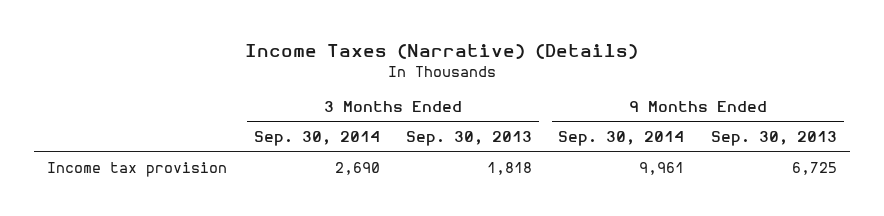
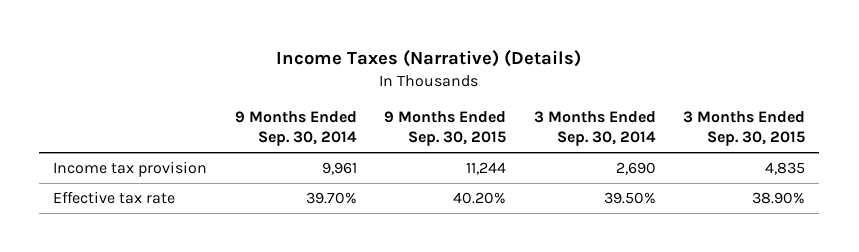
[406,130,533,146] Sep. 30, 2013 -> none
[710,130,837,146] Sep. 30, 2013 -> none
none -> [384,111,507,147] 9 Months Ended Sep. 30, 2015
none -> [683,111,806,147] 3 Months Ended Sep. 30, 2015
none -> [53,191,176,205] Effective tax rate

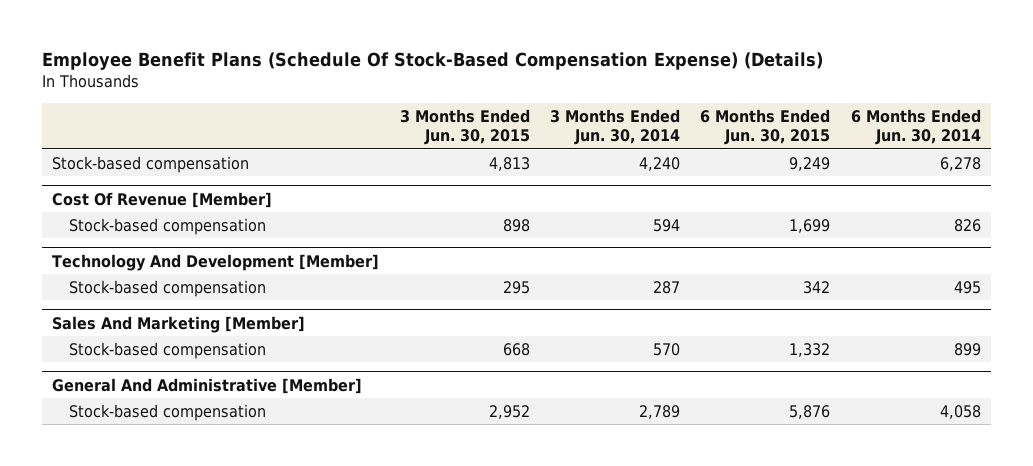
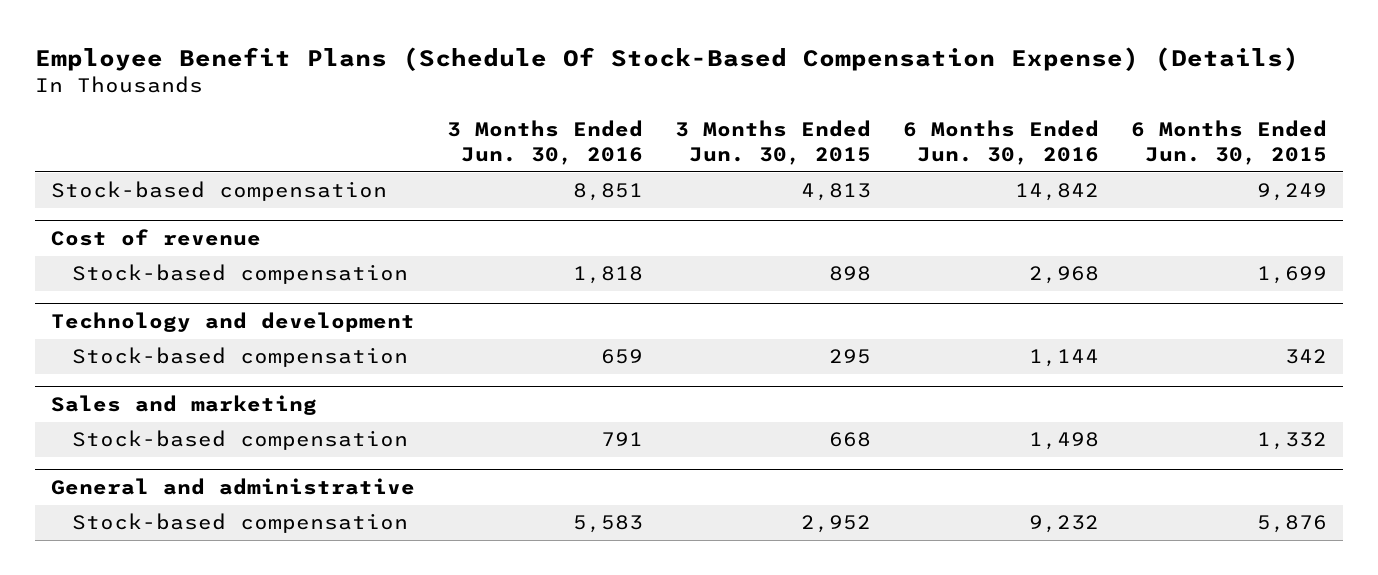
[550,108,681,146] 3 Months Ended Jun. 30, 2014 -> none
[850,108,981,146] 6 Months Ended Jun. 30, 2014 -> none
none -> [447,119,644,166] 3 Months Ended Jun. 30, 2016
none -> [902,119,1099,166] 6 Months Ended Jun. 30, 2016
[52,191,273,208] Cost Of Revenue [Member] -> [51,229,262,247] Cost of revenue
[52,253,380,271] Technology And Development [Member] -> [51,312,416,333] Technology and development
[52,315,306,333] Sales And Marketing [Member] -> [51,395,318,416] Sales and marketing
[52,377,363,394] General And Administrative [Member] -> [51,478,416,496] General and administrative

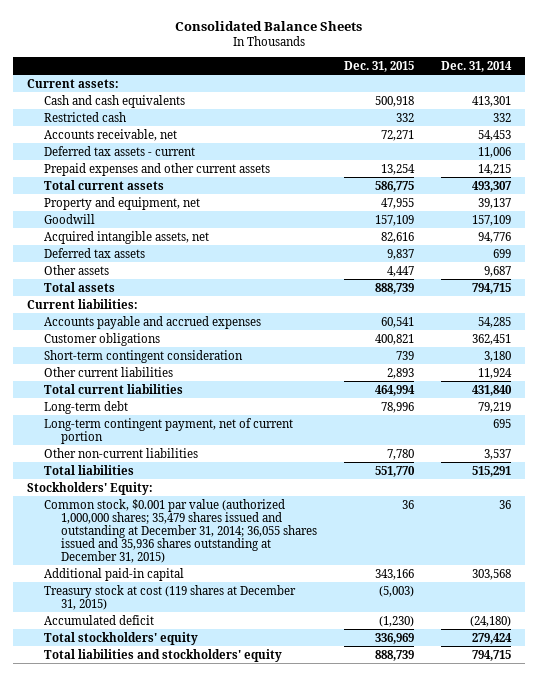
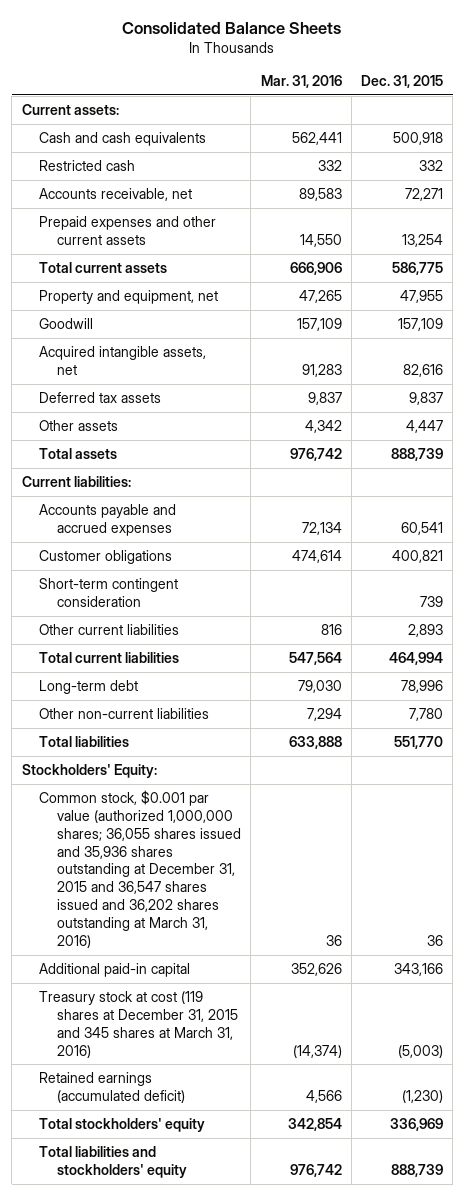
[441,60,513,72] Dec. 31, 2014 -> none
none -> [260,75,342,89] Mar. 31, 2016
[43,145,195,156] Deferred tax assets - current -> none
[43,417,293,444] Long-term contingent payment, net of current portion -> none
[43,498,317,563] Common stock, $0.001 par value (authorized 1,000,000 shares; 35,479 shares issued and outstanding at December 31, 2014; 36,055 shares issued and 35,936 shares outstanding at December 31, 2015) -> [39,790,242,948] Common stock, $0.001 par value (authorized 1,000,000 shares; 36,055 shares issued and 35,936 shares outstanding at December 31, 2015 and 36,547 shares issued and 36,202 shares outstanding at March 31, 2016)
[43,584,296,610] Treasury stock at cost (119 shares at December 31, 2015) -> [39,991,239,1058] Treasury stock at cost (119 shares at December 31, 2015 and 345 shares at March 31, 2016)
[43,614,154,625] Accumulated deficit -> [39,1072,186,1103] Retained earnings (accumulated deficit)

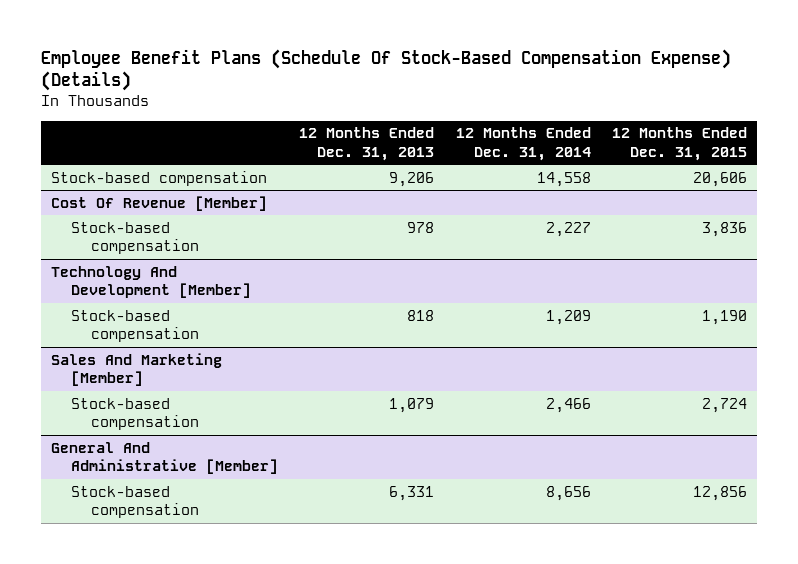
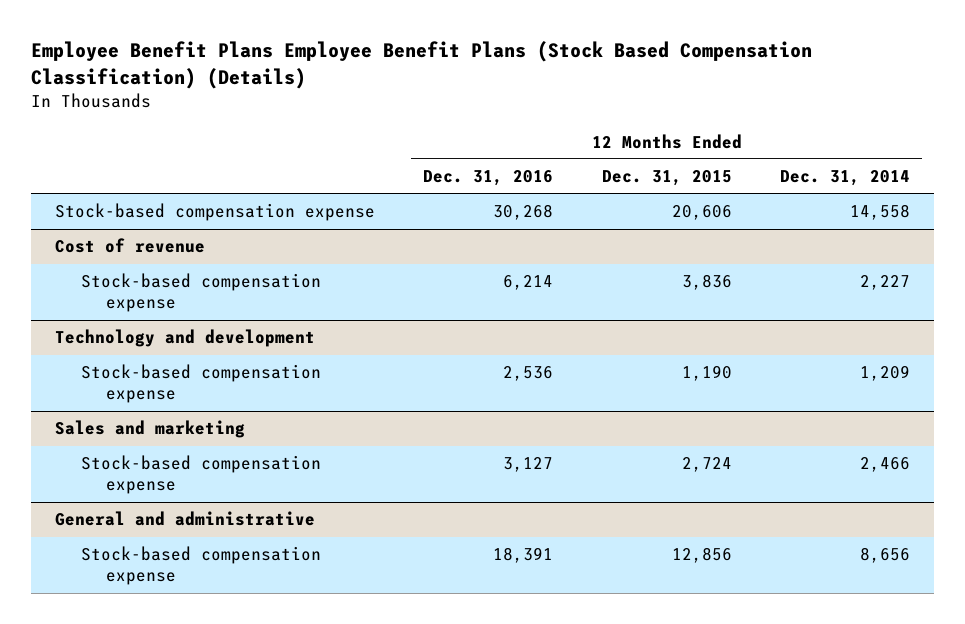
[40,48,731,92] Employee Benefit Plans (Schedule Of Stock-Based Compensation Expense) (Details) -> [30,41,812,90] Employee Benefit Plans Employee Benefit Plans (Stock Based Compensation Classification) (Details)
[299,127,435,162] 12 Months Ended Dec. 31, 2013 -> none
none -> [423,170,554,187] Dec. 31, 2016
[51,170,268,186] Stock-based compensation -> [55,203,376,222] Stock-based compensation expense
[51,195,268,211] Cost Of Revenue [Member] -> [55,238,206,254] Cost of revenue
[71,221,200,255] Stock-based compensation -> [80,273,321,313] Stock-based compensation expense
[51,265,252,299] Technology And Development [Member] -> [55,329,316,348] Technology and development
[71,309,200,343] Stock-based compensation -> [80,364,321,404] Stock-based compensation expense
[51,352,223,387] Sales And Marketing [Member] -> [55,420,246,439] Sales and marketing
[71,397,200,431] Stock-based compensation -> [80,455,321,495] Stock-based compensation expense
[51,441,279,475] General And Administrative [Member] -> [55,511,316,527] General and administrative
[71,485,200,519] Stock-based compensation -> [80,546,321,586] Stock-based compensation expense

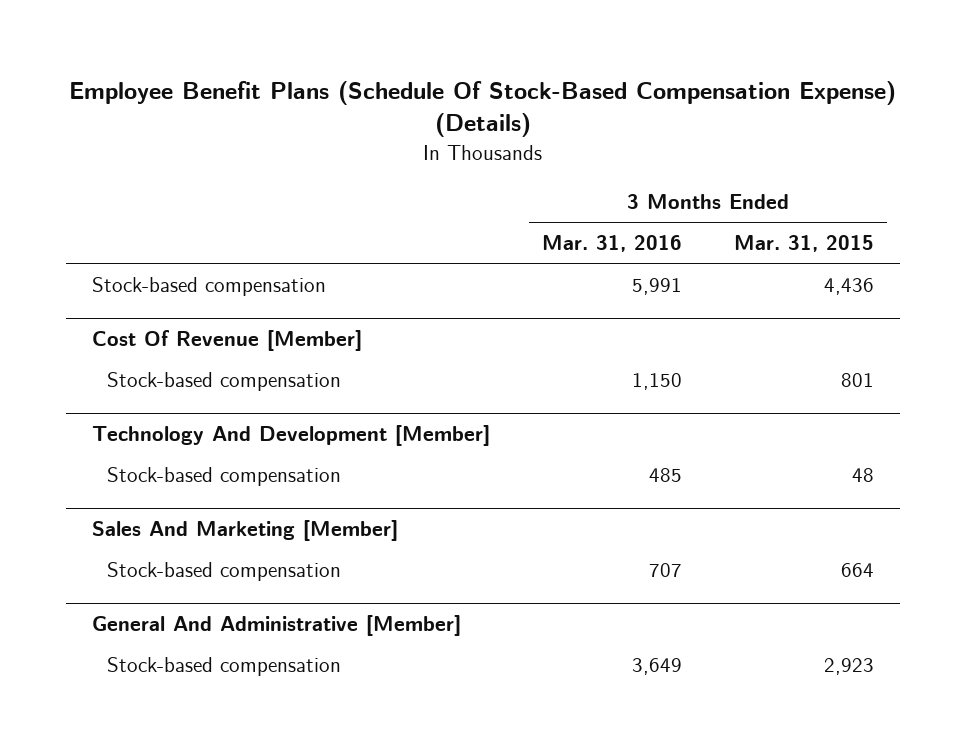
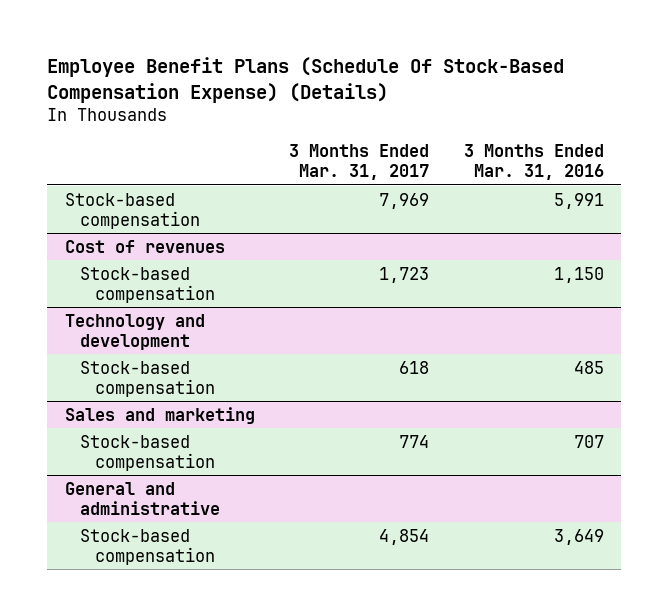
[734,234,875,252] Mar. 31, 2015 -> none
none -> [289,143,430,181] 3 Months Ended Mar. 31, 2017
[92,330,363,352] Cost Of Revenue [Member] -> [64,239,225,253] Cost of revenues
[92,425,491,447] Technology And Development [Member] -> [64,313,205,350] Technology and development
[92,520,399,542] Sales And Marketing [Member] -> [64,406,255,424] Sales and marketing
[92,615,462,637] General And Administrative [Member] -> [64,481,220,515] General and administrative

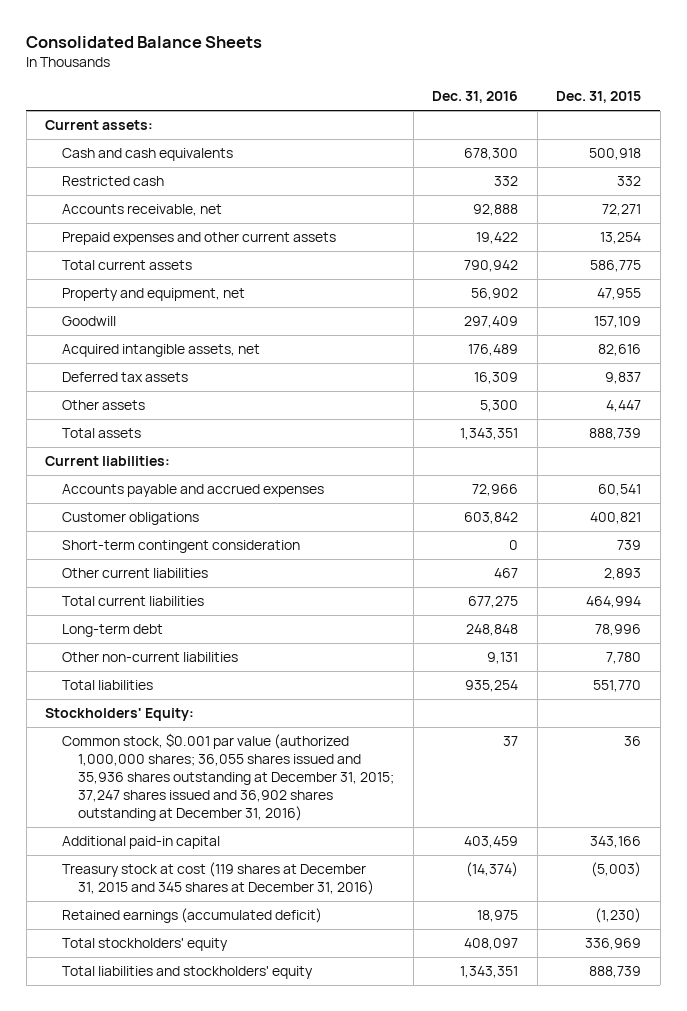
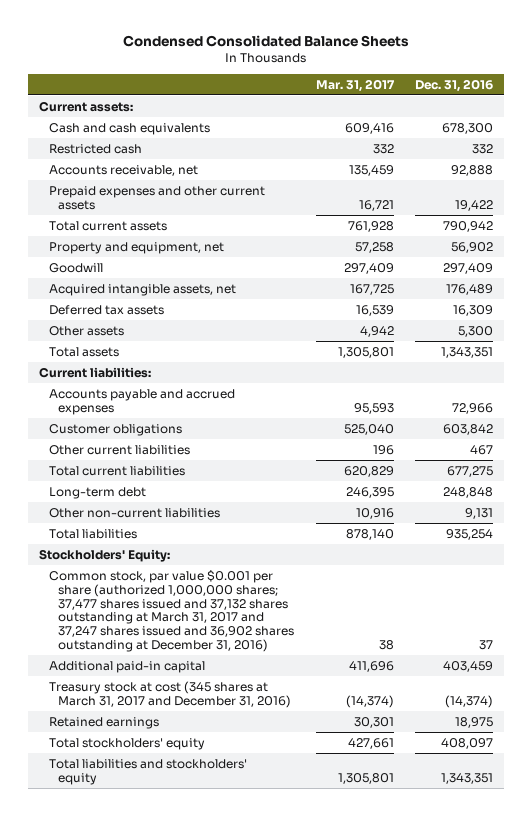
[26,36,263,49] Consolidated Balance Sheets -> [123,35,410,48] Condensed Consolidated Balance Sheets
[556,91,642,104] Dec. 31, 2015 -> none
none -> [315,78,395,92] Mar. 31, 2017
[61,540,300,554] Short-term contingent consideration -> none
[61,733,395,822] Common stock, $0.001 par value (authorized 1,000,000 shares; 36,055 shares issued and 35,936 shares outstanding at December 31, 2015; 37,247 shares issued and 36,902 shares outstanding at December 31, 2016) -> [48,569,295,653] Common stock, par value $0.001 per share (authorized 1,000,000 shares; 37,477 shares issued and 37,132 shares outstanding at March 31, 2017 and 37,247 shares issued and 36,902 shares outstanding at December 31, 2016)
[61,862,375,896] Treasury stock at cost (119 shares at December 31, 2015 and 345 shares at December 31, 2016) -> [48,680,292,708] Treasury stock at cost (345 shares at March 31, 2017 and December 31, 2016)
[61,908,322,924] Retained earnings (accumulated deficit) -> [48,716,159,729] Retained earnings

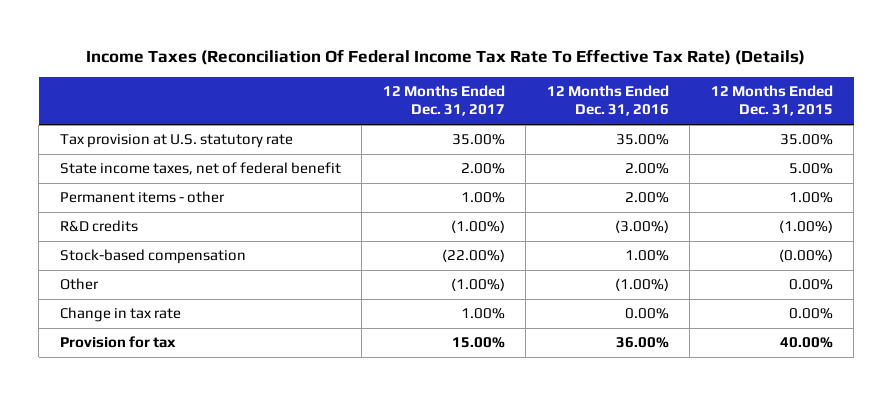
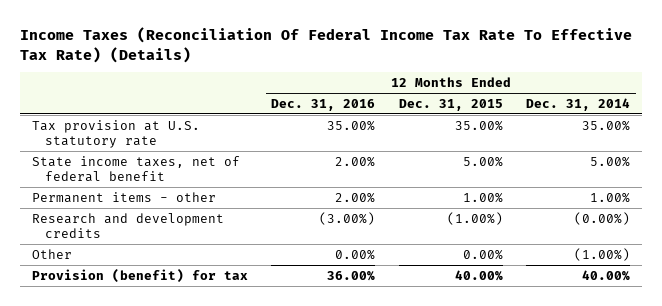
[382,84,505,117] 12 Months Ended Dec. 31, 2017 -> none
none -> [526,97,631,111] Dec. 31, 2014
[59,249,246,265] Stock-based compensation -> none
[59,307,181,323] Change in tax rate -> none
[59,220,138,233] R&D credits -> [31,212,224,238] Research and development credits
[614,278,669,292] (1.00%) -> [335,248,376,260] 0.00%
[59,336,176,349] Provision for tax -> [31,268,248,283] Provision (benefit) for tax

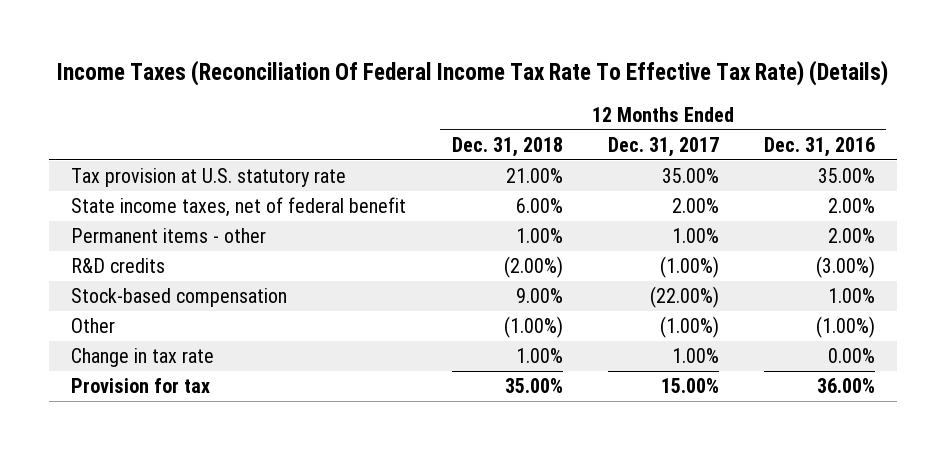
[398,98,503,111] Dec. 31, 2015 -> none
[526,97,631,111] Dec. 31, 2014 -> none
none -> [451,136,563,157] Dec. 31, 2018
none -> [607,136,719,157] Dec. 31, 2017
[31,212,224,238] Research and development credits -> [71,258,166,274] R&D credits
none -> [71,288,288,308] Stock-based compensation
[335,248,376,260] 0.00% -> [815,316,875,339] (1.00%)
none -> [71,348,215,368] Change in tax rate
[31,268,248,283] Provision (benefit) for tax -> [71,378,211,394] Provision for tax

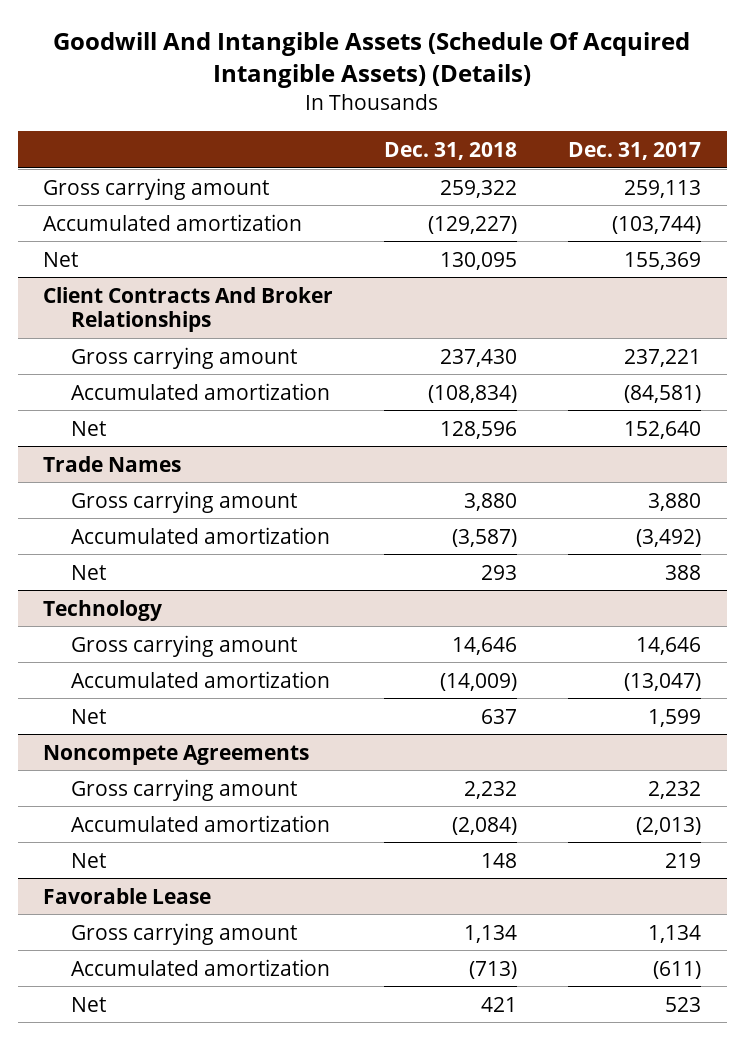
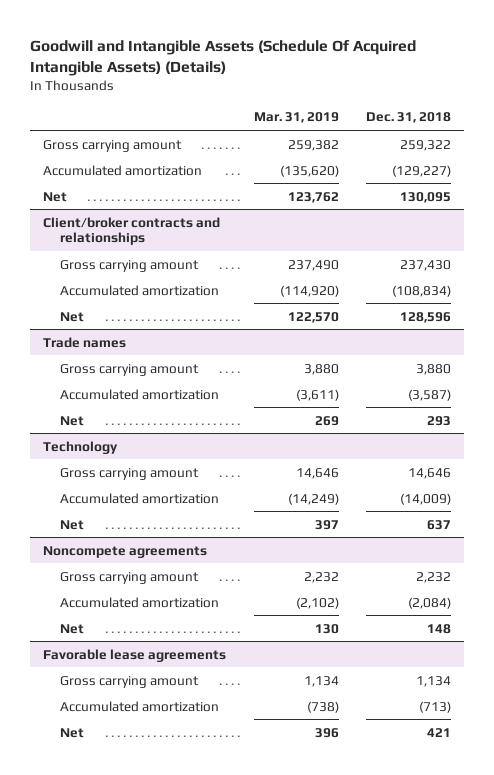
[53,32,691,89] Goodwill And Intangible Assets (Schedule Of Acquired Intangible Assets) (Details) -> [29,39,416,76] Goodwill and Intangible Assets (Schedule Of Acquired Intangible Assets) (Details)
[568,141,702,160] Dec. 31, 2017 -> none
none -> [253,112,339,124] Mar. 31, 2019
[43,286,334,332] Client Contracts And Broker Relationships -> [43,216,221,246] Client/broker contracts and relationships
[43,455,182,472] Trade Names -> [43,336,127,348] Trade names
[43,744,310,765] Noncompete Agreements -> [43,545,208,558] Noncompete agreements
[43,887,212,904] Favorable Lease -> [43,648,227,662] Favorable lease agreements

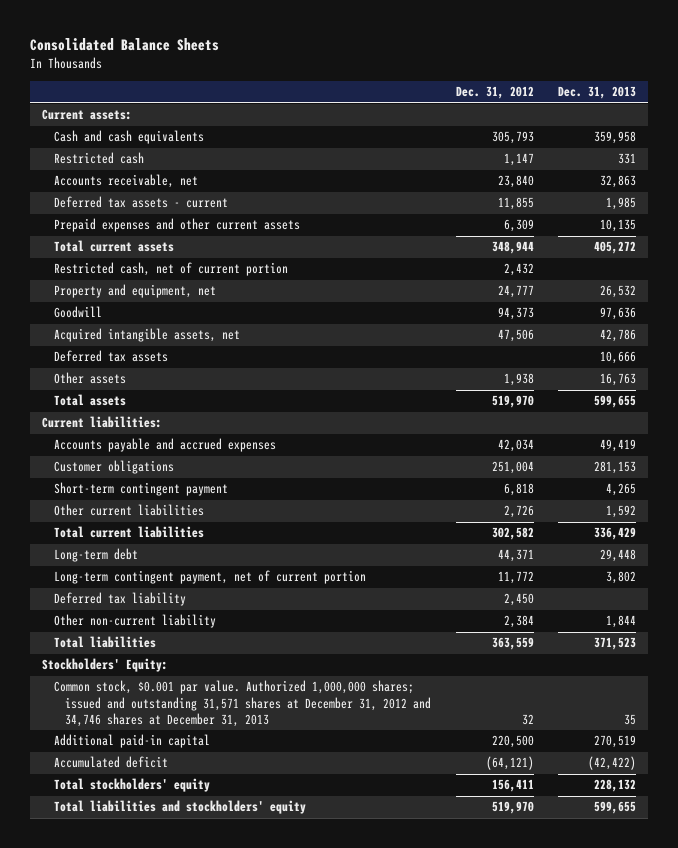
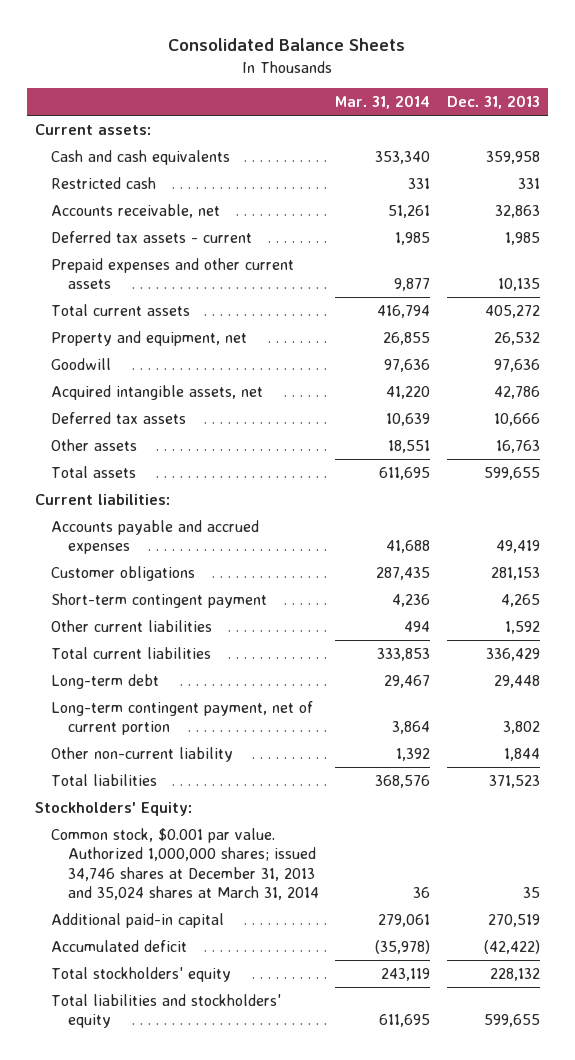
[455,86,534,100] Dec. 31, 2012 -> none
none -> [335,95,431,110] Mar. 31, 2014
[53,262,288,277] Restricted cash, net of current portion -> none
[53,592,186,607] Deferred tax liability -> none
[53,680,432,727] Common stock, $0.001 par value. Authorized 1,000,000 shares; issued and outstanding 31,571 shares at December 31, 2012 and 34,746 shares at December 31, 2013 -> [51,827,319,901] Common stock, $0.001 par value. Authorized 1,000,000 shares; issued 34,746 shares at December 31, 2013 and 35,024 shares at March 31, 2014

